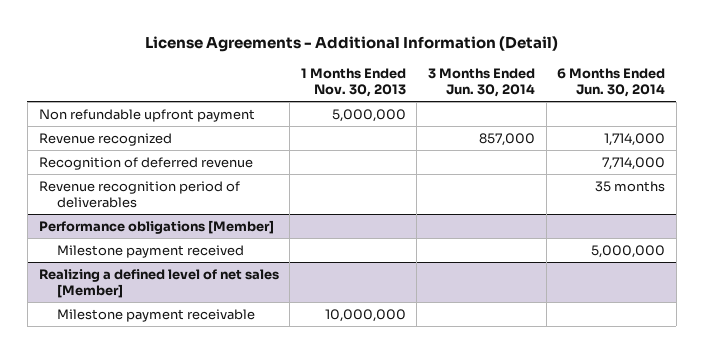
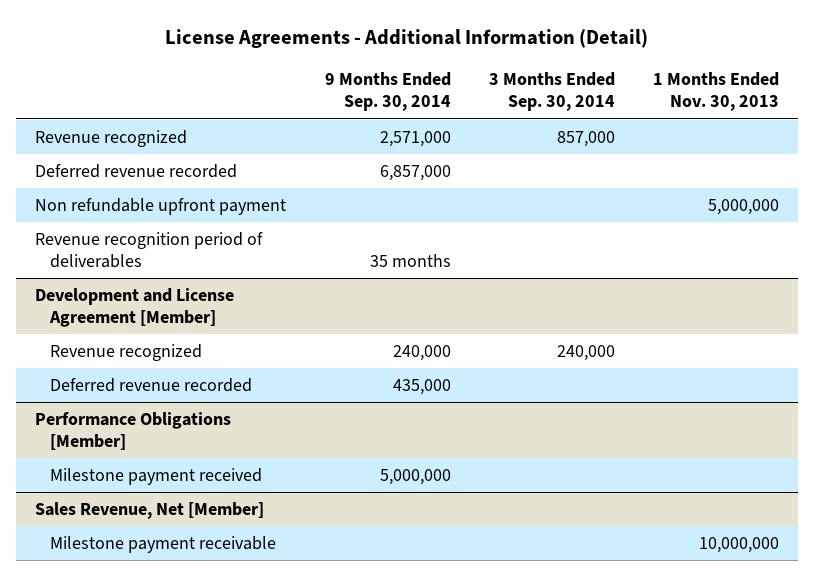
[428,67,536,98] 3 Months Ended Jun. 30, 2014 -> none
[557,67,666,98] 6 Months Ended Jun. 30, 2014 -> none
none -> [324,72,451,112] 9 Months Ended Sep. 30, 2014
none -> [488,72,615,112] 3 Months Ended Sep. 30, 2014
[38,156,253,170] Recognition of deferred revenue -> [35,164,238,179] Deferred revenue recorded
[38,108,255,122] Non refundable upfront payment -> [35,198,287,216] Non refundable upfront payment
none -> [35,288,235,328] Development and License Agreement [Member]
none -> [50,344,203,362] Revenue recognized
none -> [50,378,253,393] Deferred revenue recorded
[38,219,274,234] Performance obligations [Member] -> [35,412,232,451] Performance Obligations [Member]
[38,268,279,299] Realizing a defined level of net sales [Member] -> [35,502,265,520] Sales Revenue, Net [Member]

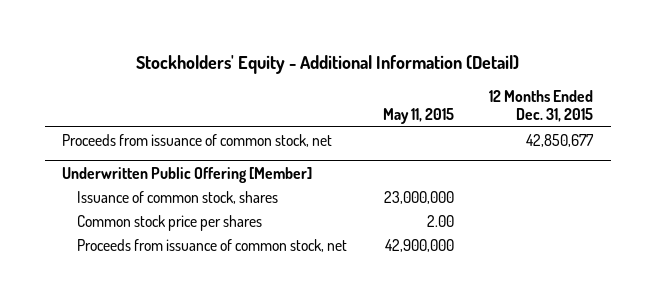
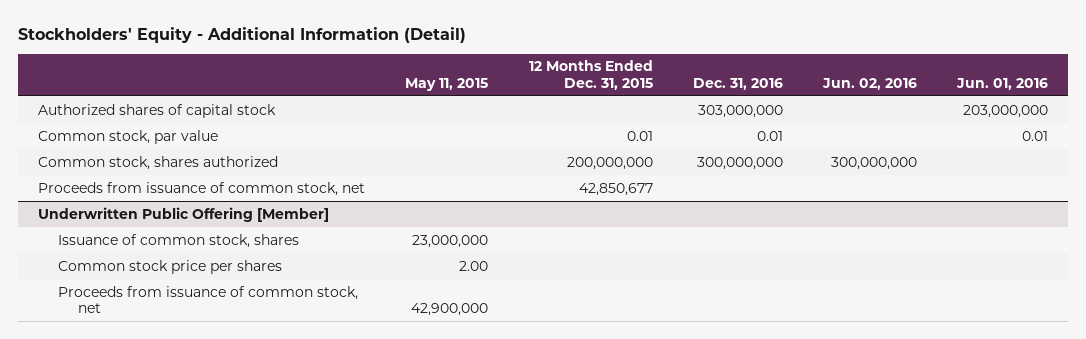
none -> [692,77,783,90] Dec. 31, 2016
none -> [821,77,917,90] Jun. 02, 2016
none -> [955,77,1048,90] Jun. 01, 2016
none -> [38,103,277,118] Authorized shares of capital stock
none -> [38,129,219,144] Common stock, par value
none -> [38,155,279,170] Common stock, shares authorized

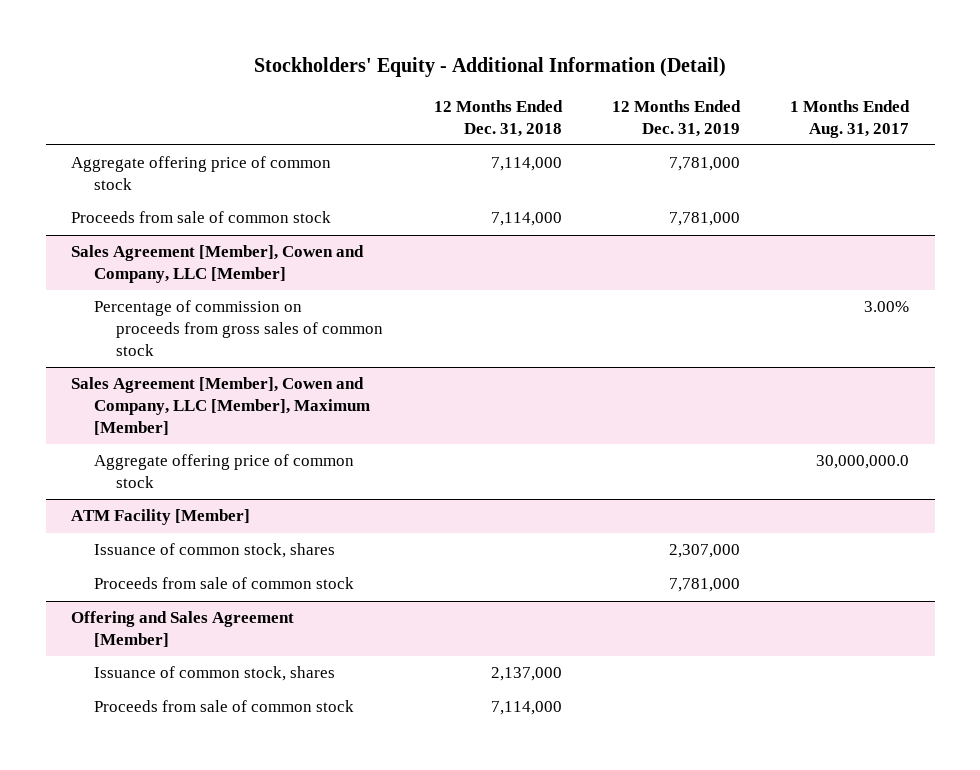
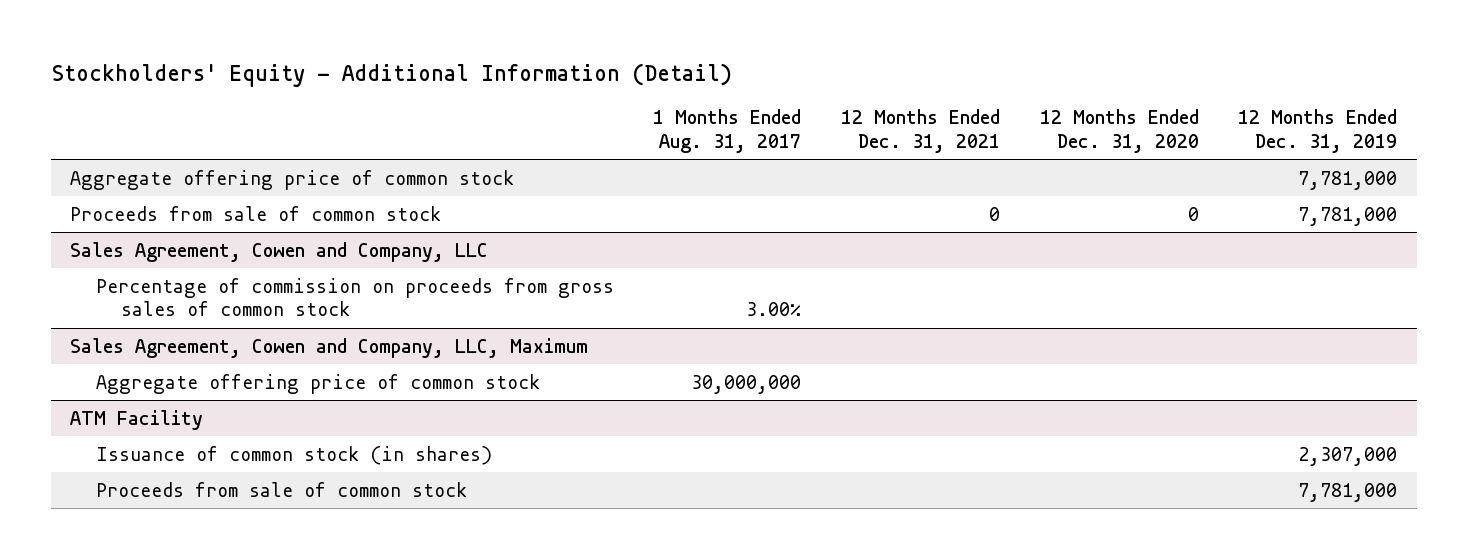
[433,100,563,137] 12 Months Ended Dec. 31, 2018 -> none
none -> [840,109,1000,154] 12 Months Ended Dec. 31, 2021
none -> [1039,109,1199,154] 12 Months Ended Dec. 31, 2020
[70,245,364,284] Sales Agreement [Member], Cowen and Company, LLC [Member] -> [70,241,489,262] Sales Agreement, Cowen and Company, LLC
[70,377,370,435] Sales Agreement [Member], Cowen and Company, LLC [Member], Maximum [Member] -> [70,337,589,358] Sales Agreement, Cowen and Company, LLC, Maximum
[816,455,910,470] 30,000,000.0 -> [691,374,802,394] 30,000,000
[70,509,250,526] ATM Facility [Member] -> [70,409,204,430] ATM Facility
[93,543,335,559] Issuance of common stock, shares -> [95,445,492,465] Issuance of common stock (in shares)
[70,611,294,648] Offering and Sales Agreement [Member] -> none
[93,666,335,682] Issuance of common stock, shares -> none
[93,700,354,713] Proceeds from sale of common stock -> none

